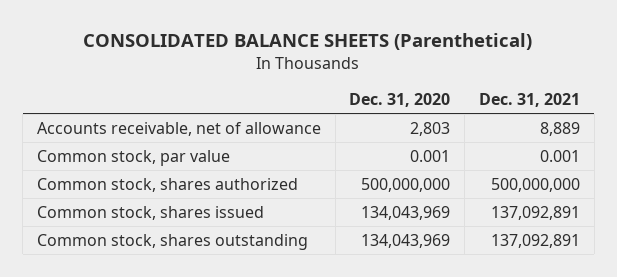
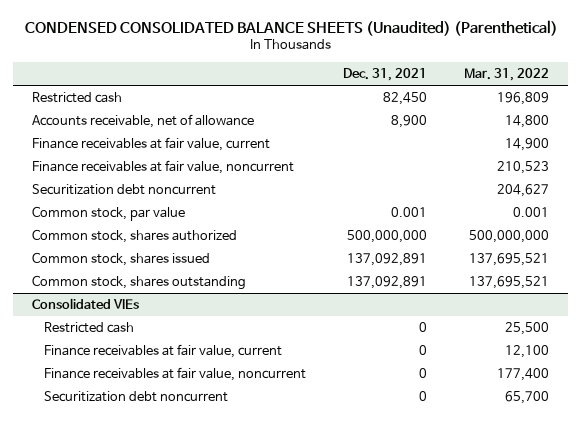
[83,33,533,51] CONSOLIDATED BALANCE SHEETS (Parenthetical) -> [24,19,558,36] CONDENSED CONSOLIDATED BALANCE SHEETS (Unaudited) (Parenthetical)
[349,92,451,107] Dec. 31, 2020 -> none
none -> [464,68,550,82] Mar. 31, 2022
none -> [31,92,122,104] Restricted cash
[540,121,581,136] 8,889 -> [391,115,428,129] 8,900
none -> [31,137,270,152] Finance receivables at fair value, current
none -> [31,160,294,175] Finance receivables at fair value, noncurrent
none -> [31,184,216,196] Securitization debt noncurrent
none -> [31,298,139,310] Consolidated VIEs
none -> [44,322,135,334] Restricted cash
none -> [44,344,283,359] Finance receivables at fair value, current
none -> [44,367,307,382] Finance receivables at fair value, noncurrent
none -> [44,391,229,403] Securitization debt noncurrent

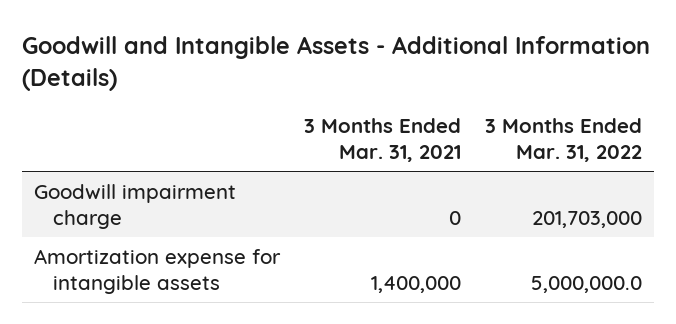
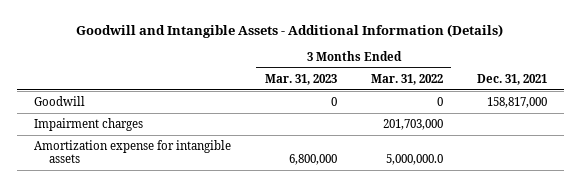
[303,118,461,163] 3 Months Ended Mar. 31, 2021 -> none
none -> [264,73,337,85] Mar. 31, 2023
none -> [476,73,547,85] Dec. 31, 2021
none -> [34,96,86,107] Goodwill
[33,183,236,229] Goodwill impairment charge -> [34,118,144,132] Impairment charges

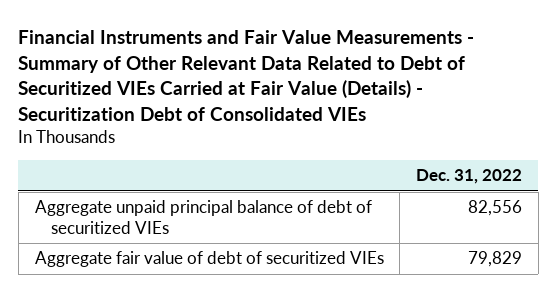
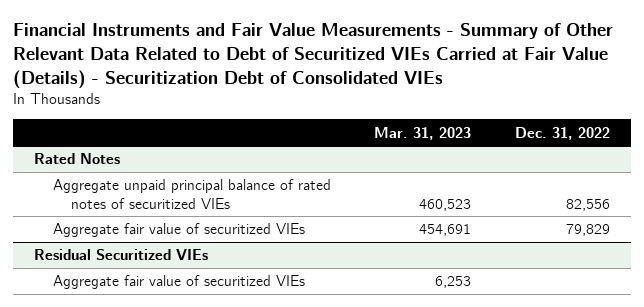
none -> [374,126,472,140] Mar. 31, 2023
none -> [34,153,121,165] Rated Notes
[34,200,372,234] Aggregate unpaid principal balance of debt of securitized VIEs -> [52,179,331,209] Aggregate unpaid principal balance of rated notes of securitized VIEs
[34,251,384,268] Aggregate fair value of debt of securitized VIEs -> [52,223,305,238] Aggregate fair value of securitized VIEs
none -> [34,249,209,261] Residual Securitized VIEs
none -> [52,275,305,290] Aggregate fair value of securitized VIEs

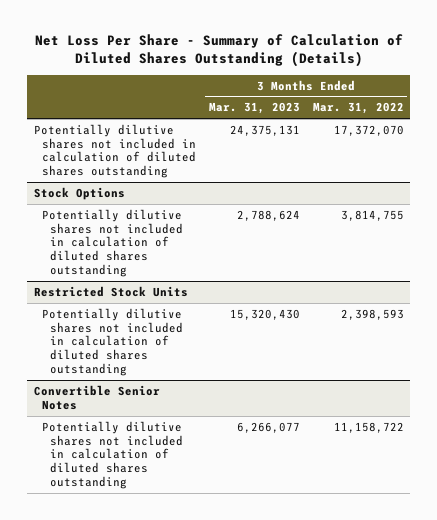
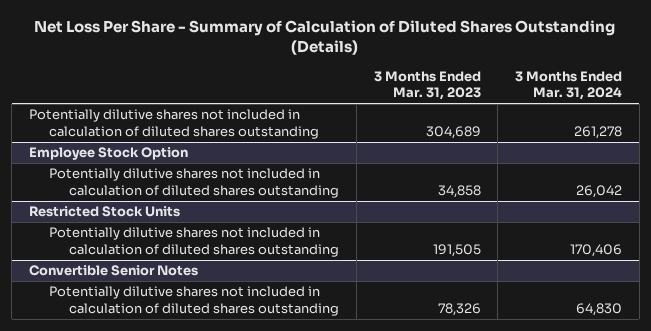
[312,102,404,115] Mar. 31, 2022 -> none
none -> [514,71,622,101] 3 Months Ended Mar. 31, 2024
[229,124,300,136] 24,375,131 -> [425,125,481,139] 304,689
[33,186,125,200] Stock Options -> [28,147,188,161] Employee Stock Option
[236,209,300,221] 2,788,624 -> [437,184,481,198] 34,858
[229,308,300,320] 15,320,430 -> [432,243,481,257] 191,505
[236,421,300,433] 6,266,077 -> [437,302,481,316] 78,326

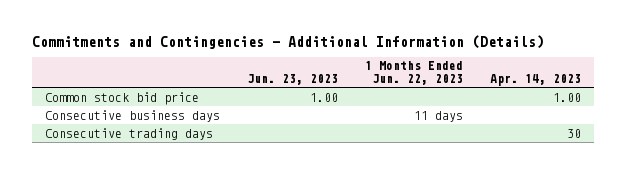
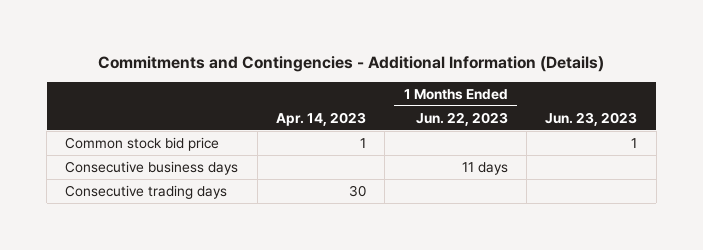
[309,92,338,102] 1.00 -> [631,137,638,148] 1
[552,92,581,102] 1.00 -> [360,137,367,148] 1

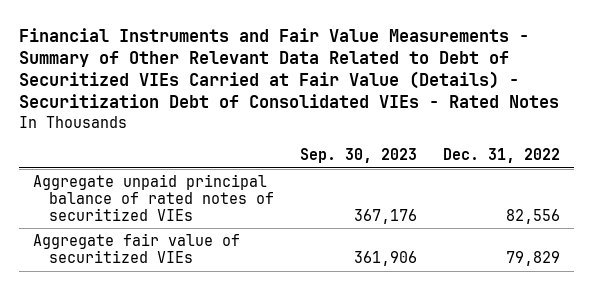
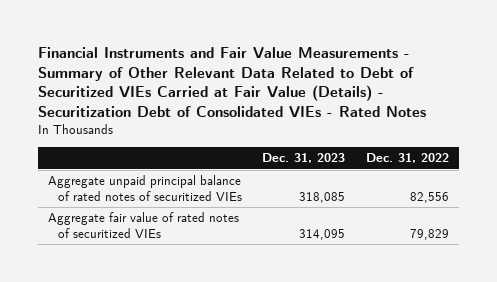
[299,148,417,164] Sep. 30, 2023 -> none
none -> [262,153,346,164] Dec. 31, 2023
[32,233,240,263] Aggregate fair value of securitized VIEs -> [48,212,240,238] Aggregate fair value of rated notes of securitized VIEs

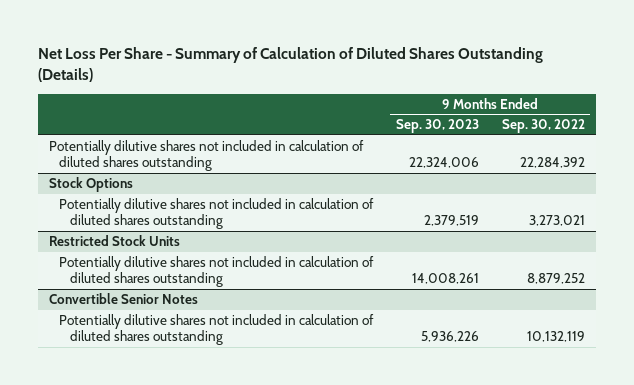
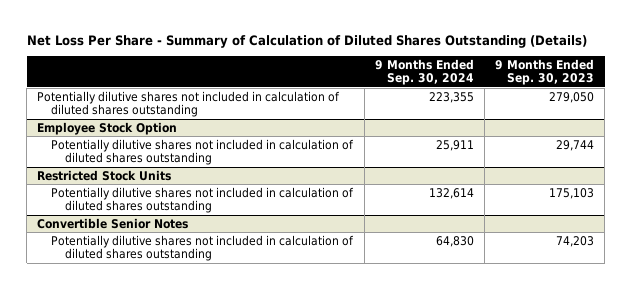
[501,119,585,134] Sep. 30, 2022 -> none
none -> [374,58,474,86] 9 Months Ended Sep. 30, 2024
[409,157,480,169] 22,324,006 -> [548,91,594,103] 279,050
[49,177,134,193] Stock Options -> [37,121,178,135] Employee Stock Option
[424,215,480,227] 2,379,519 -> [555,139,594,151] 29,744
[412,273,480,285] 14,008,261 -> [548,187,594,199] 175,103
[421,331,480,343] 5,936,226 -> [555,235,594,247] 74,203

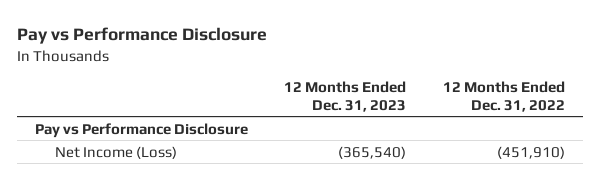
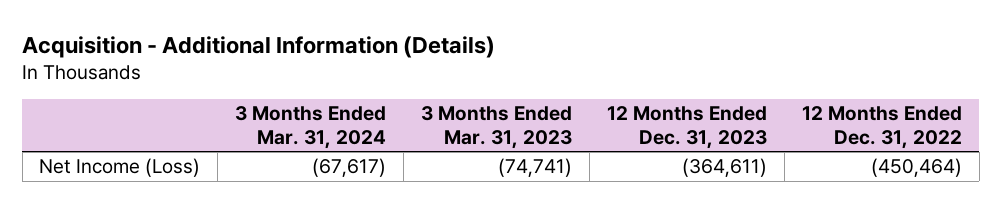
[16,27,267,45] Pay vs Performance Disclosure -> [22,35,496,58] Acquisition - Additional Information (Details)
none -> [235,106,387,149] 3 Months Ended Mar. 31, 2024
none -> [421,106,573,149] 3 Months Ended Mar. 31, 2023
[34,122,248,138] Pay vs Performance Disclosure -> none
[338,145,407,159] (365,540) -> [682,158,768,178] (364,611)
[496,145,565,159] (451,910) -> [870,158,962,178] (450,464)

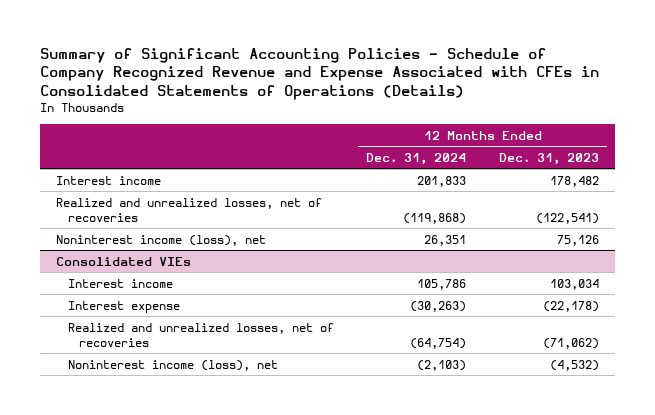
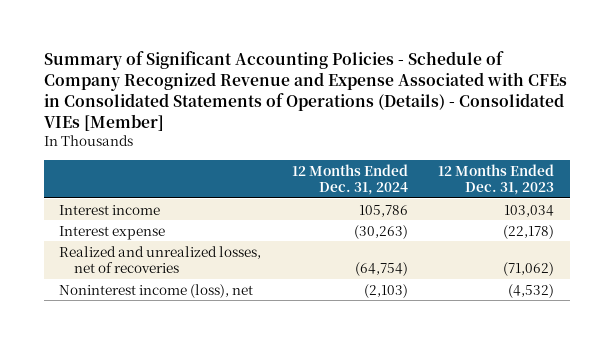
[40,47,600,100] Summary of Significant Accounting Policies - Schedule of Company Recognized Revenue and Expense Associated with CFEs in Consolidated Statements of Operations (Details) -> [43,50,567,132] Summary of Significant Accounting Policies - Schedule of Company Recognized Revenue and Expense Associated with CFEs in Consolidated Statements of Operations (Details) - Consolidated VIEs [Member]
[56,175,162,185] Interest income -> none
[56,197,323,222] Realized and unrealized losses, net of recoveries -> none
[56,234,267,246] Noninterest income (loss), net -> none
[56,256,192,266] Consolidated VIEs -> none

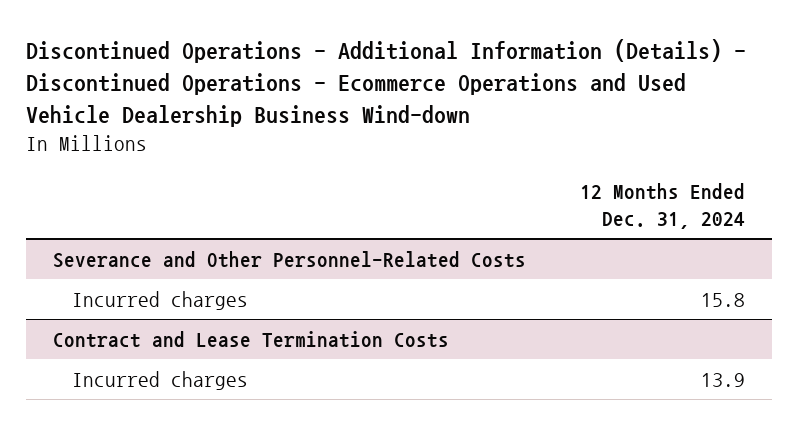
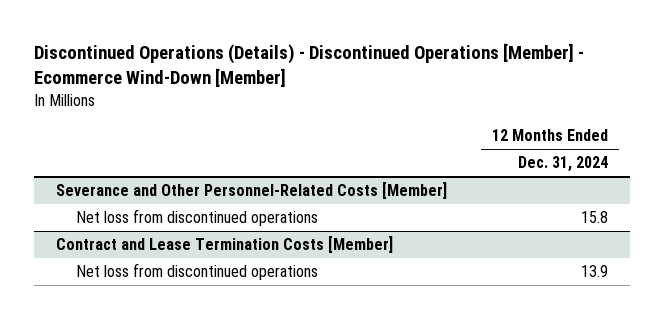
[25,38,746,128] Discontinued Operations - Additional Information (Details) - Discontinued Operations - Ecommerce Operations and Used Vehicle Dealership Business Wind-down -> [34,43,585,88] Discontinued Operations (Details) - Discontinued Operations [Member] - Ecommerce Wind-Down [Member]
[52,250,526,268] Severance and Other Personnel-Related Costs -> [56,182,448,200] Severance and Other Personnel-Related Costs [Member]
[71,290,248,310] Incurred charges -> [76,209,319,227] Net loss from discontinued operations
[52,330,449,348] Contract and Lease Termination Costs -> [56,236,394,254] Contract and Lease Termination Costs [Member]
[71,370,248,390] Incurred charges -> [76,263,319,281] Net loss from discontinued operations

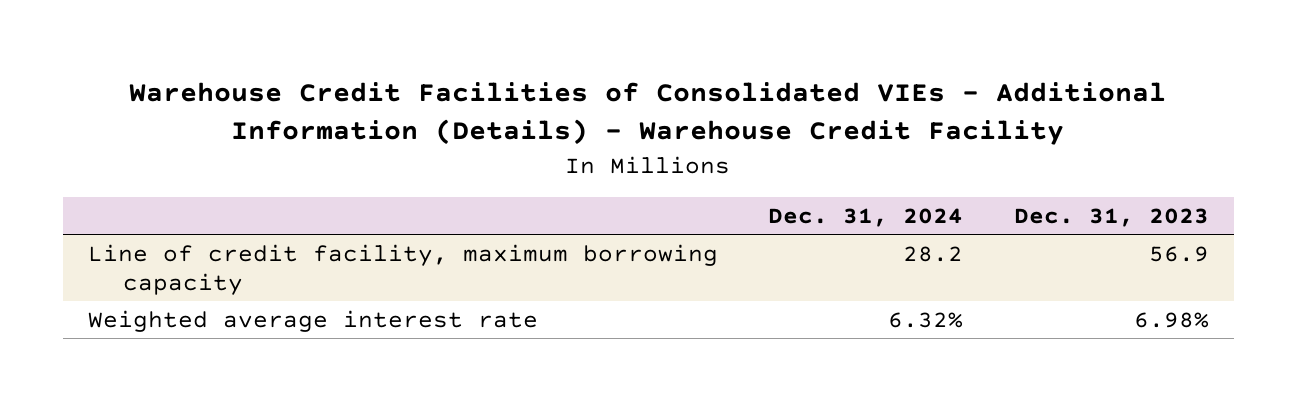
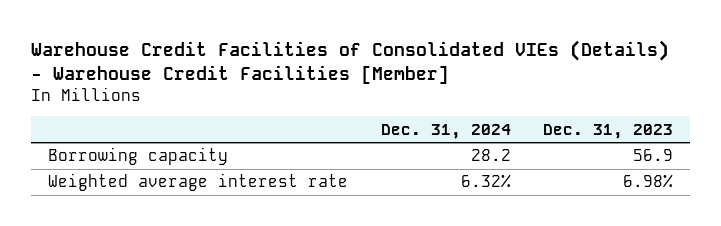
[129,81,1167,146] Warehouse Credit Facilities of Consolidated VIEs - Additional Information (Details) - Warehouse Credit Facility -> [31,39,670,84] Warehouse Credit Facilities of Consolidated VIEs (Details) - Warehouse Credit Facilities [Member]
[87,243,718,296] Line of credit facility, maximum borrowing capacity -> [47,147,228,166] Borrowing capacity

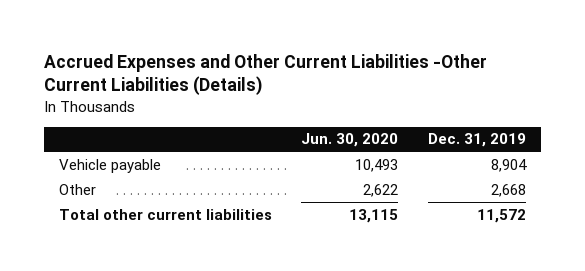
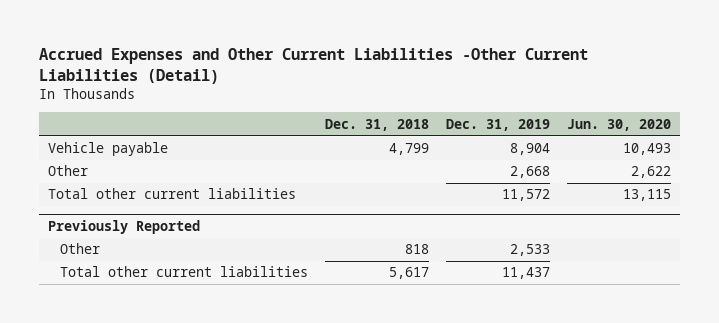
[43,53,487,96] Accrued Expenses and Other Current Liabilities -Other Current Liabilities (Details) -> [39,48,589,84] Accrued Expenses and Other Current Liabilities -Other Current Liabilities (Detail)
none -> [325,118,430,131] Dec. 31, 2018
none -> [47,219,200,234] Previously Reported
none -> [60,243,101,255] Other
none -> [60,266,309,278] Total other current liabilities

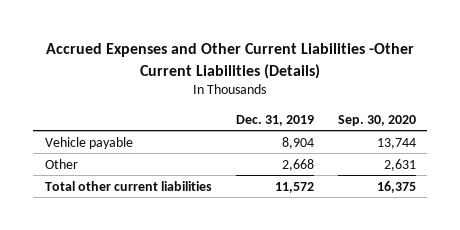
[39,48,589,84] Accrued Expenses and Other Current Liabilities -Other Current Liabilities (Detail) -> [46,43,415,79] Accrued Expenses and Other Current Liabilities -Other Current Liabilities (Details)
[325,118,430,131] Dec. 31, 2018 -> none
[567,118,672,131] Jun. 30, 2020 -> none
none -> [337,114,416,126] Sep. 30, 2020
[47,219,200,234] Previously Reported -> none
[60,243,101,255] Other -> none
[60,266,309,278] Total other current liabilities -> none

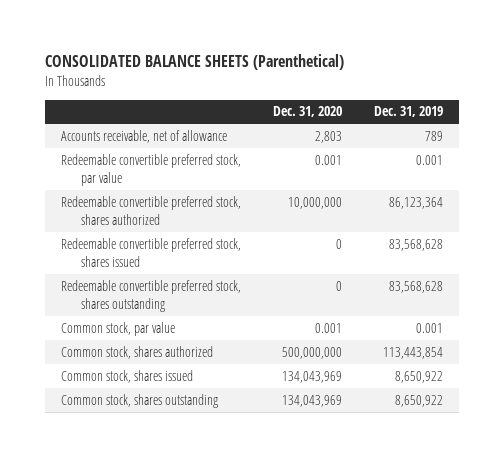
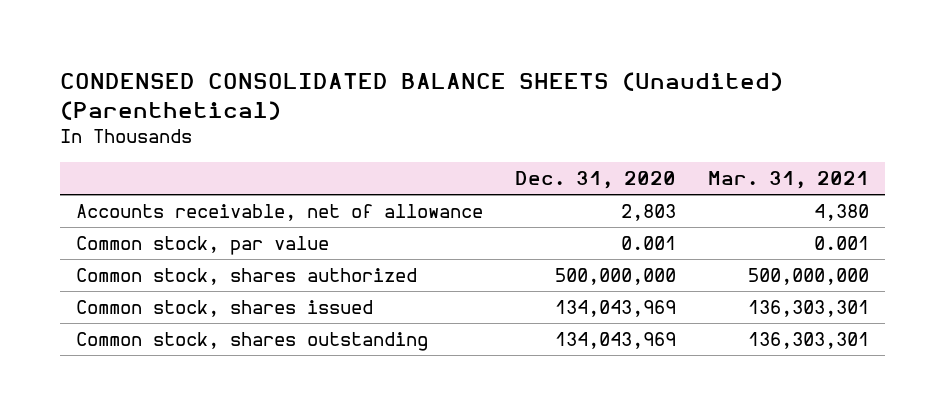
[45,53,345,70] CONSOLIDATED BALANCE SHEETS (Parenthetical) -> [59,71,783,121] CONDENSED CONSOLIDATED BALANCE SHEETS (Unaudited) (Parenthetical)
[374,106,444,118] Dec. 31, 2019 -> none
none -> [708,171,870,190] Mar. 31, 2021
[61,153,242,186] Redeemable convertible preferred stock, par value -> none
[61,195,242,225] Redeemable convertible preferred stock, shares authorized -> none
[61,237,242,267] Redeemable convertible preferred stock, shares issued -> none
[61,279,242,312] Redeemable convertible preferred stock, shares outstanding -> none

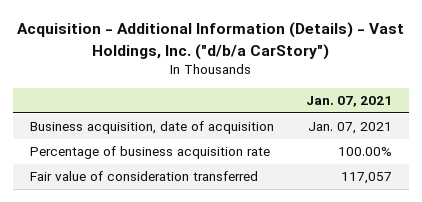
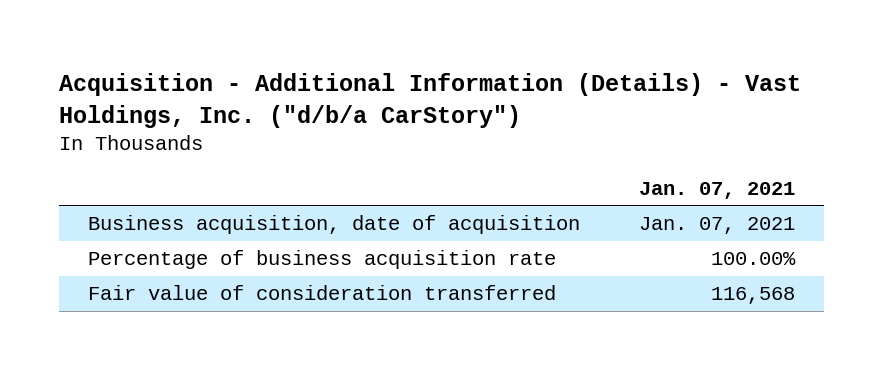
[341,172,393,185] 117,057 -> [710,287,795,305] 116,568

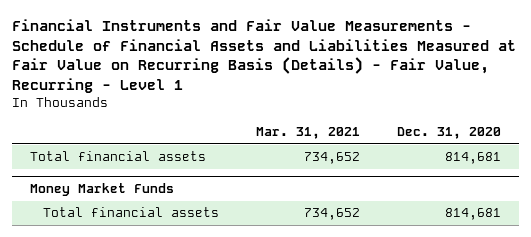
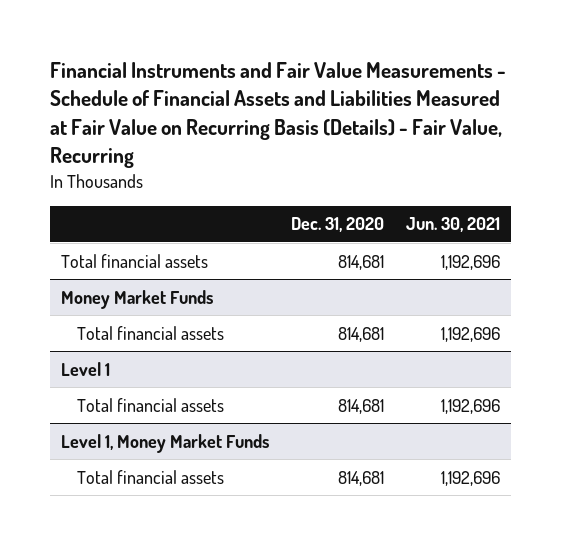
[11,19,516,93] Financial Instruments and Fair Value Measurements - Schedule of Financial Assets and Liabilities Measured at Fair Value on Recurring Basis (Details) - Fair Value, Recurring - Level 1 -> [49,62,506,169] Financial Instruments and Fair Value Measurements - Schedule of Financial Assets and Liabilities Measured at Fair Value on Recurring Basis (Details) - Fair Value, Recurring
[255,127,360,140] Mar. 31, 2021 -> none
none -> [406,217,501,233] Jun. 30, 2021
none -> [60,361,110,376] Level 1
none -> [76,397,224,412] Total financial assets
none -> [60,433,269,453] Level 1, Money Market Funds
none -> [76,469,224,484] Total financial assets

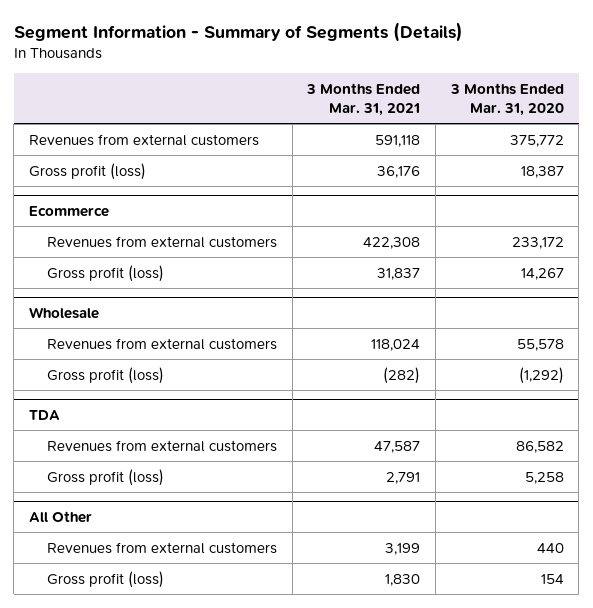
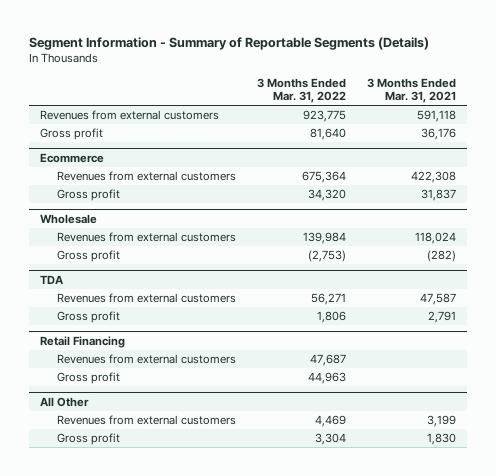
[13,21,463,42] Segment Information - Summary of Segments (Details) -> [29,37,430,51] Segment Information - Summary of Reportable Segments (Details)
[449,82,564,117] 3 Months Ended Mar. 31, 2020 -> none
none -> [257,77,347,104] 3 Months Ended Mar. 31, 2022
[28,162,146,180] Gross profit (loss) -> [39,127,103,140] Gross profit
[47,264,165,282] Gross profit (loss) -> [57,188,121,201] Gross profit
[47,366,165,384] Gross profit (loss) -> [57,249,121,262] Gross profit
[47,468,165,486] Gross profit (loss) -> [57,310,121,323] Gross profit
none -> [39,335,125,348] Retail Financing
none -> [57,353,237,364] Revenues from external customers
none -> [57,371,121,384] Gross profit
[47,570,165,588] Gross profit (loss) -> [57,432,121,445] Gross profit

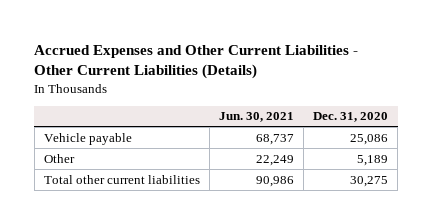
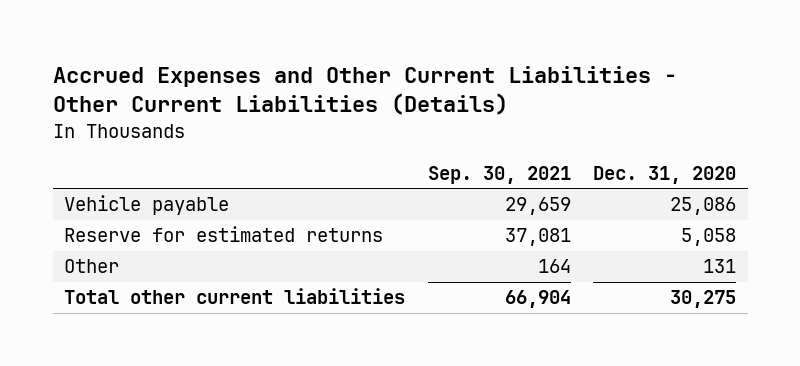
[219,112,295,123] Jun. 30, 2021 -> none
none -> [427,165,571,184] Sep. 30, 2021
none -> [64,226,384,243] Reserve for estimated returns
[357,154,389,166] 5,189 -> [703,259,737,274] 131

